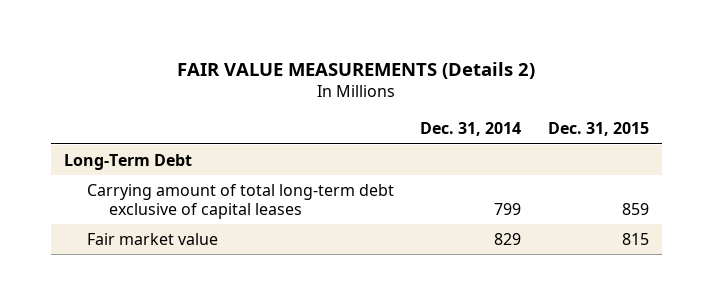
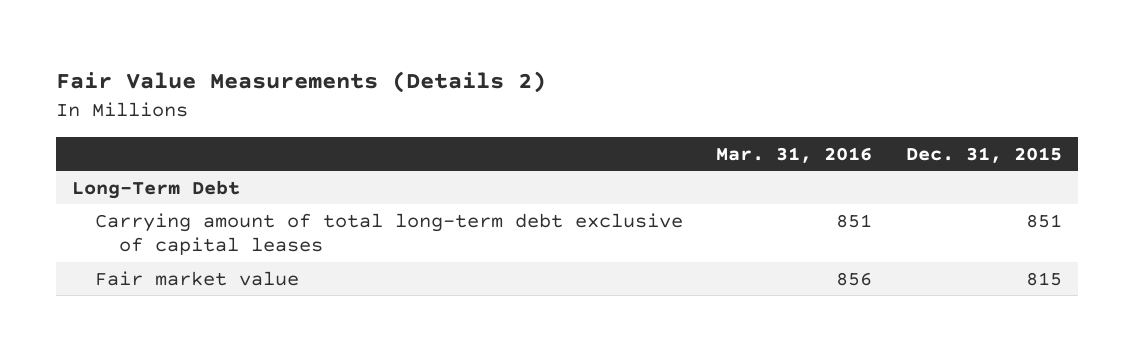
[177,61,536,79] FAIR VALUE MEASUREMENTS (Details 2) -> [55,70,546,93] Fair Value Measurements (Details 2)
[420,122,522,137] Dec. 31, 2014 -> none
none -> [716,146,873,163] Mar. 31, 2016
[621,202,649,215] 859 -> [1025,213,1062,228] 851

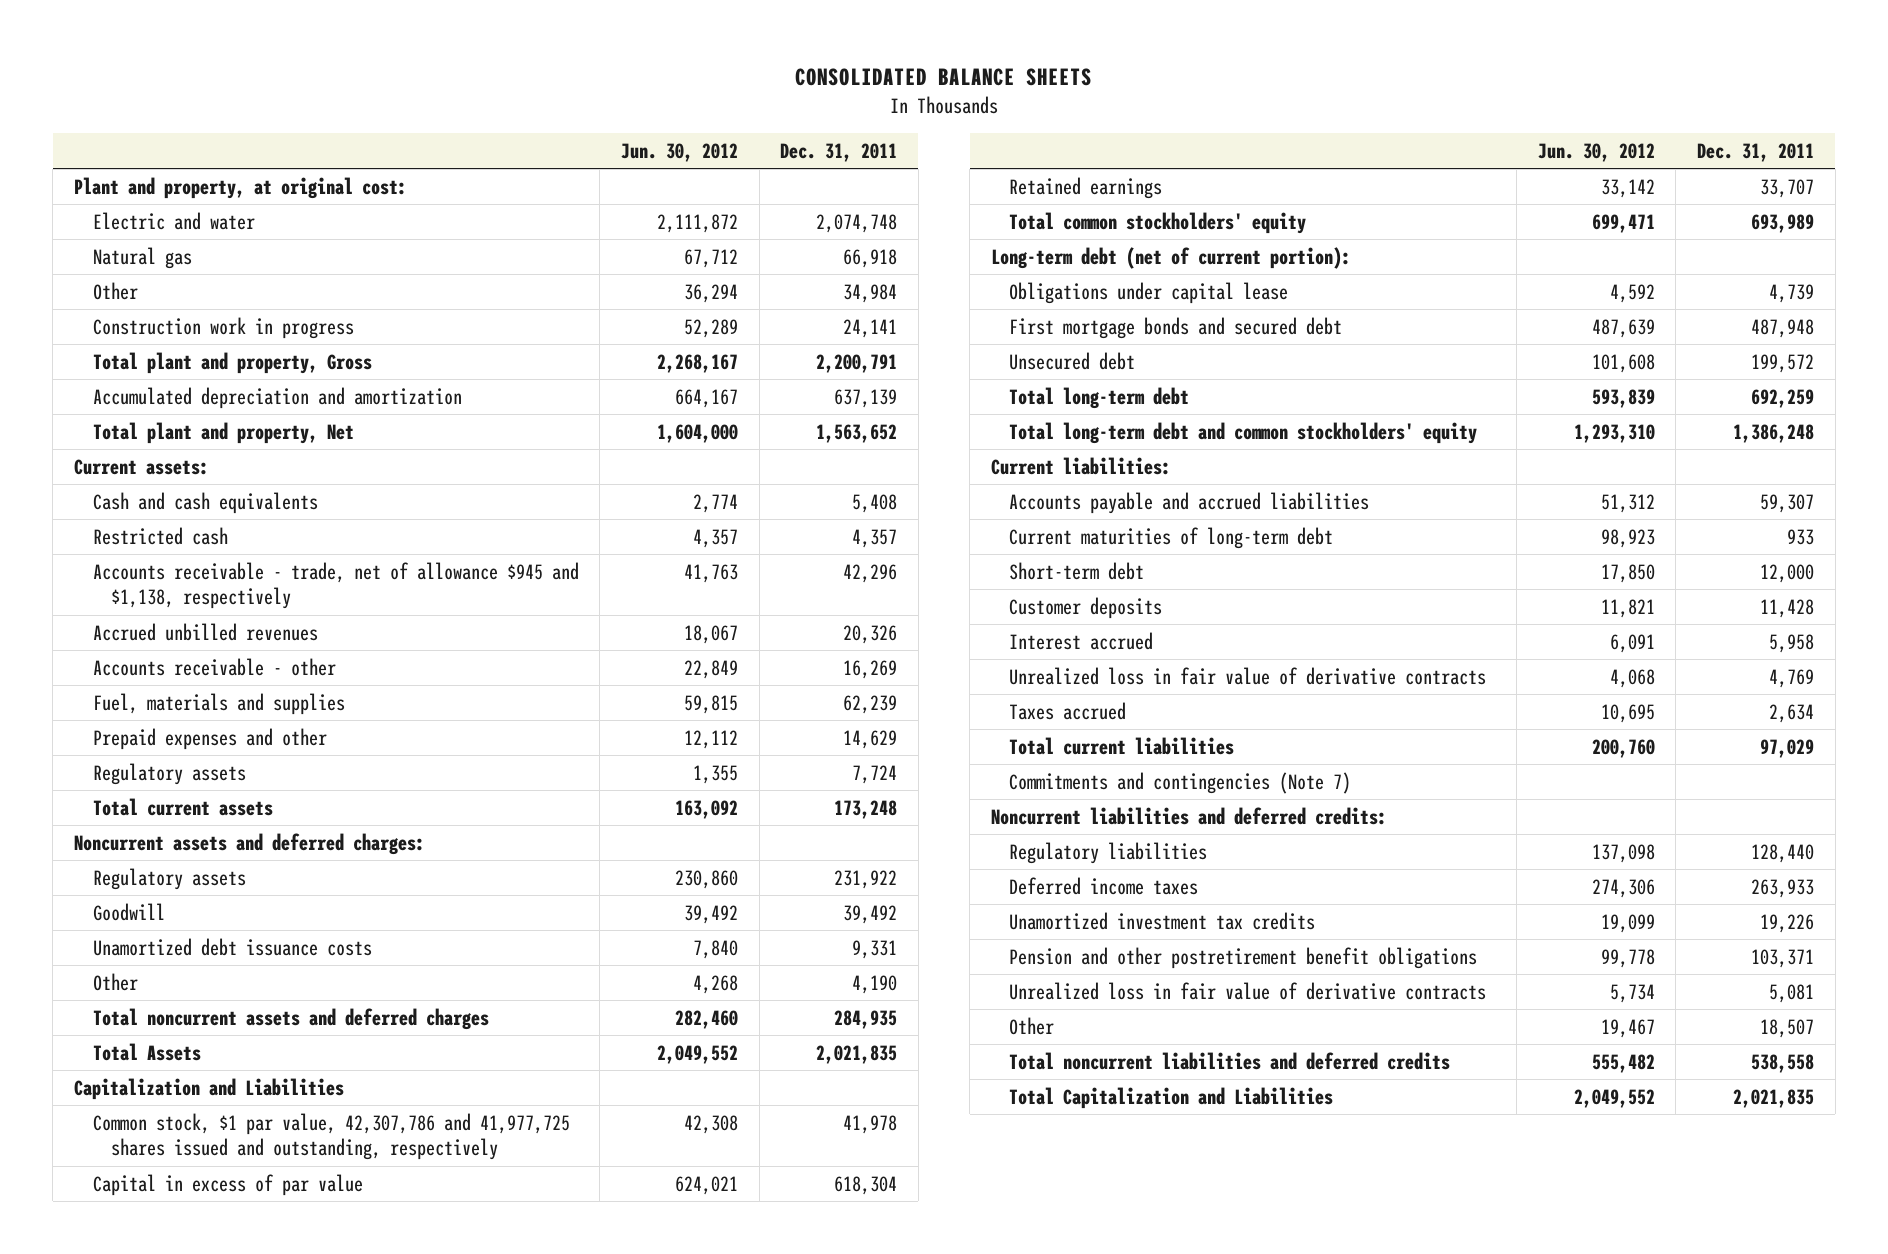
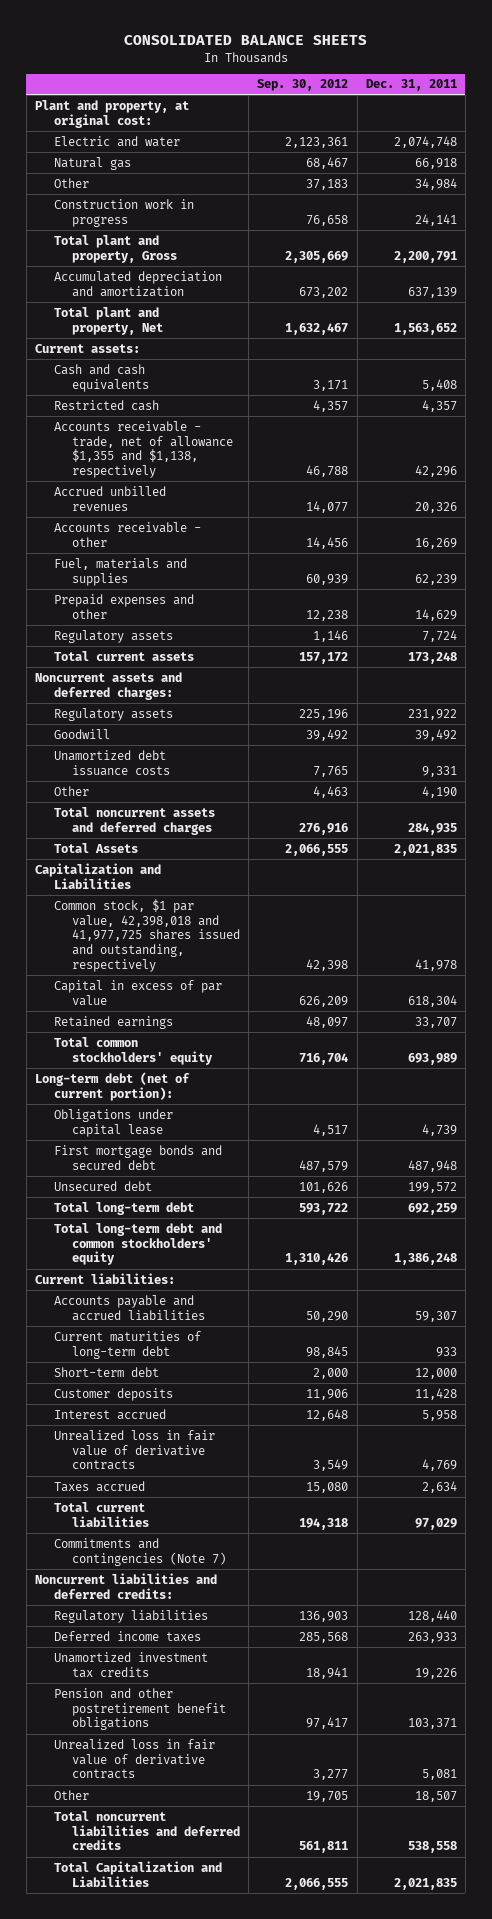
[620,143,738,163] Jun. 30, 2012 -> none
none -> [257,79,349,92] Sep. 30, 2012
[92,561,579,610] Accounts receivable - trade, net of allowance $945 and $1,138, respectively -> [53,420,234,479] Accounts receivable - trade, net of allowance $1,355 and $1,138, respectively
[92,1112,570,1161] Common stock, $1 par value, 42,307,786 and 41,977,725 shares issued and outstanding, respectively -> [53,898,241,973] Common stock, $1 par value, 42,398,018 and 41,977,725 shares issued and outstanding, respectively

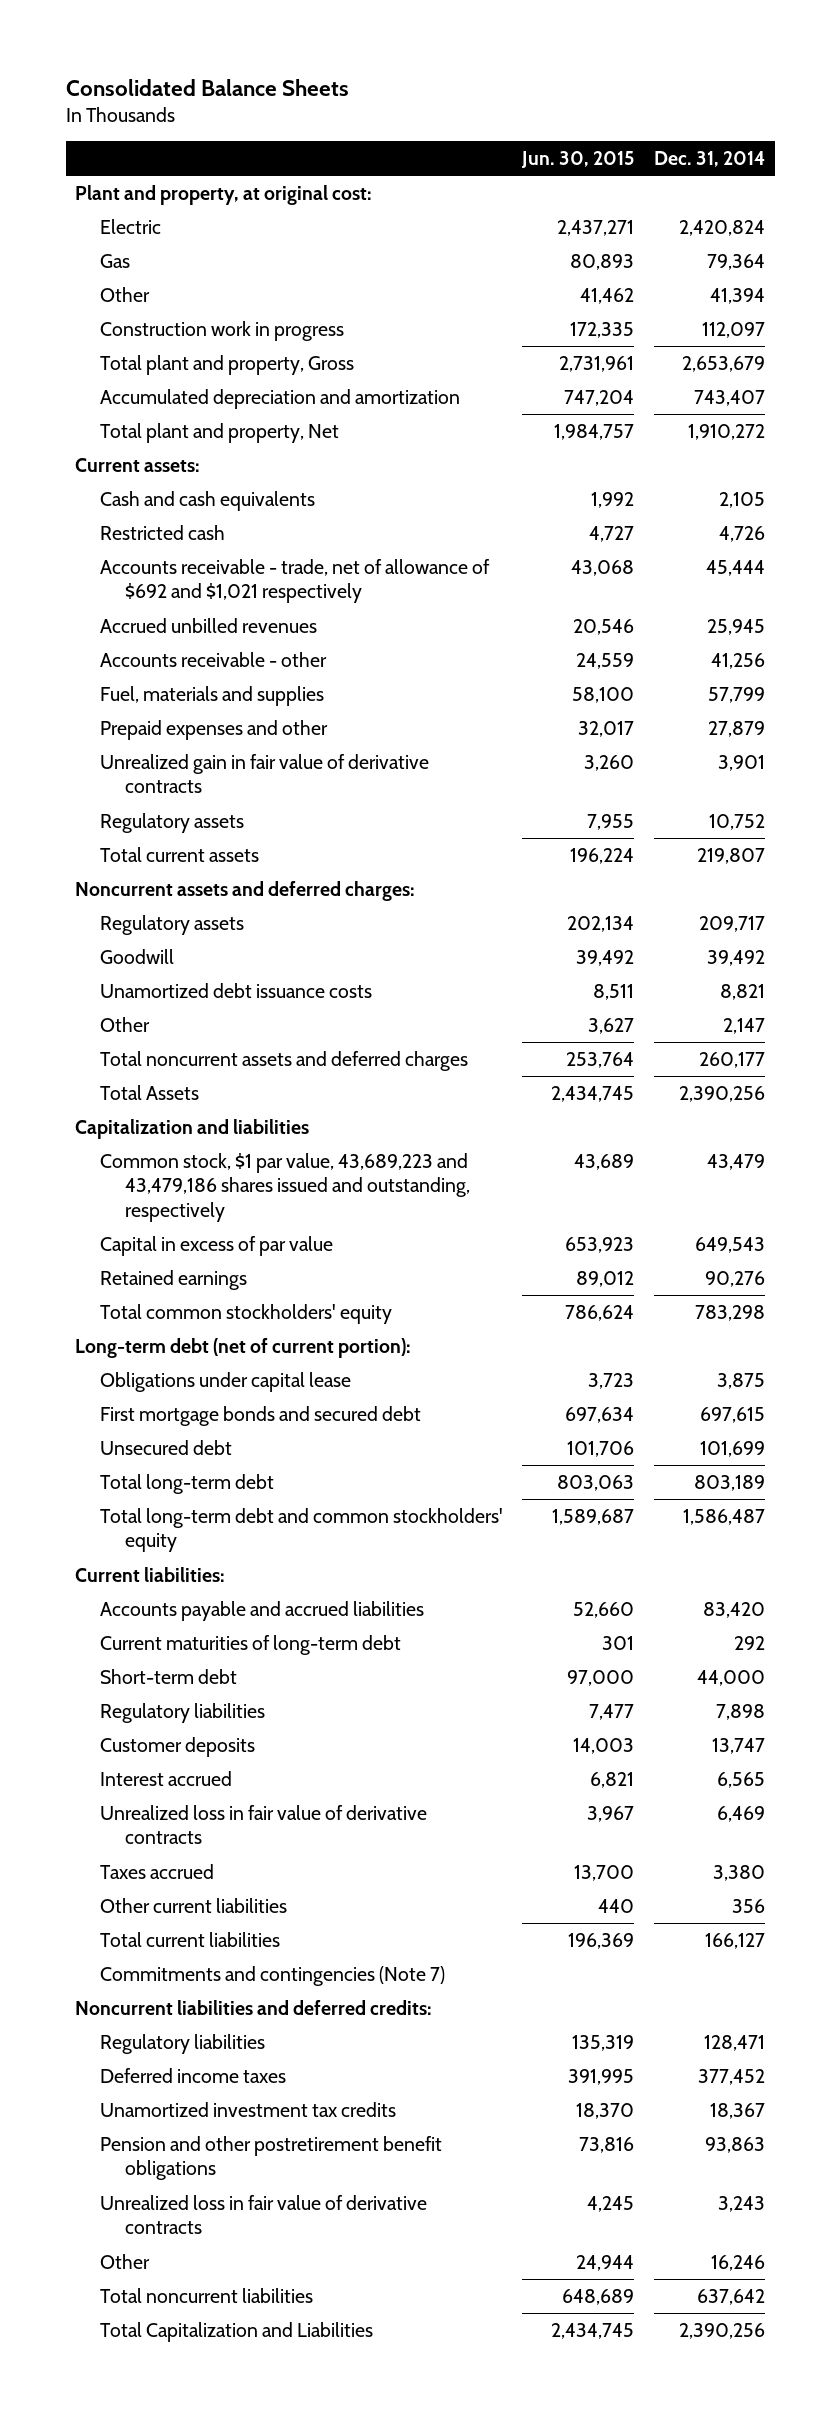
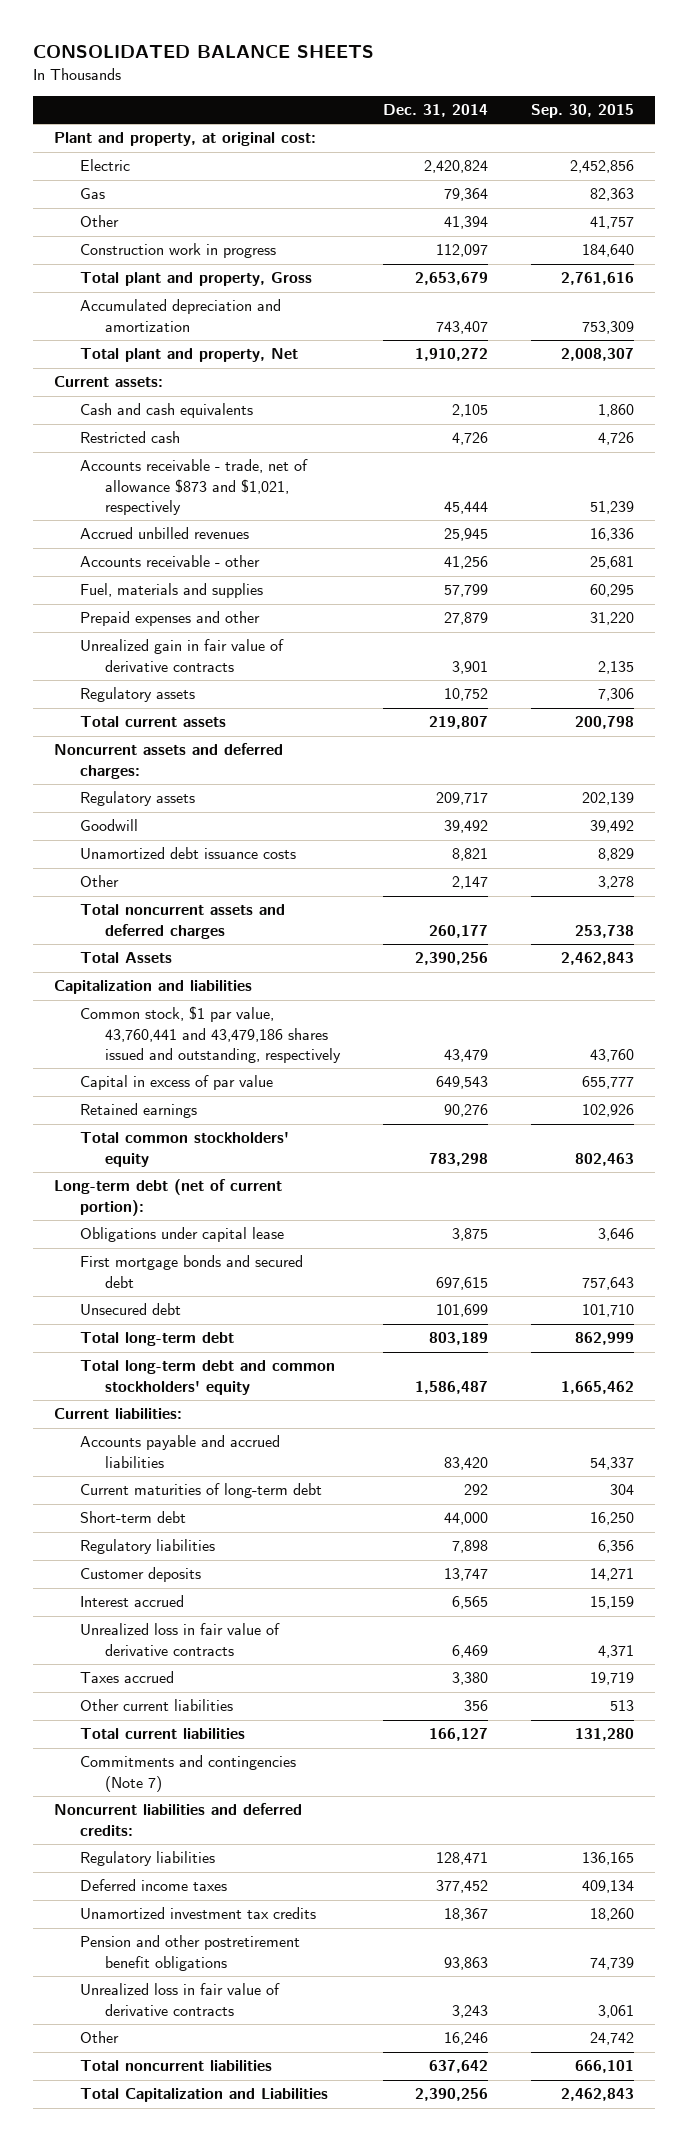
[65,78,349,96] Consolidated Balance Sheets -> [32,44,374,58] CONSOLIDATED BALANCE SHEETS
[521,150,635,168] Jun. 30, 2015 -> none
none -> [530,104,634,119] Sep. 30, 2015
[99,558,490,604] Accounts receivable - trade, net of allowance of $692 and $1,021 respectively -> [79,459,308,516] Accounts receivable - trade, net of allowance $873 and $1,021, respectively
[99,1152,470,1223] Common stock, $1 par value, 43,689,223 and 43,479,186 shares issued and outstanding, respectively -> [79,1006,342,1064] Common stock, $1 par value, 43,760,441 and 43,479,186 shares issued and outstanding, respectively

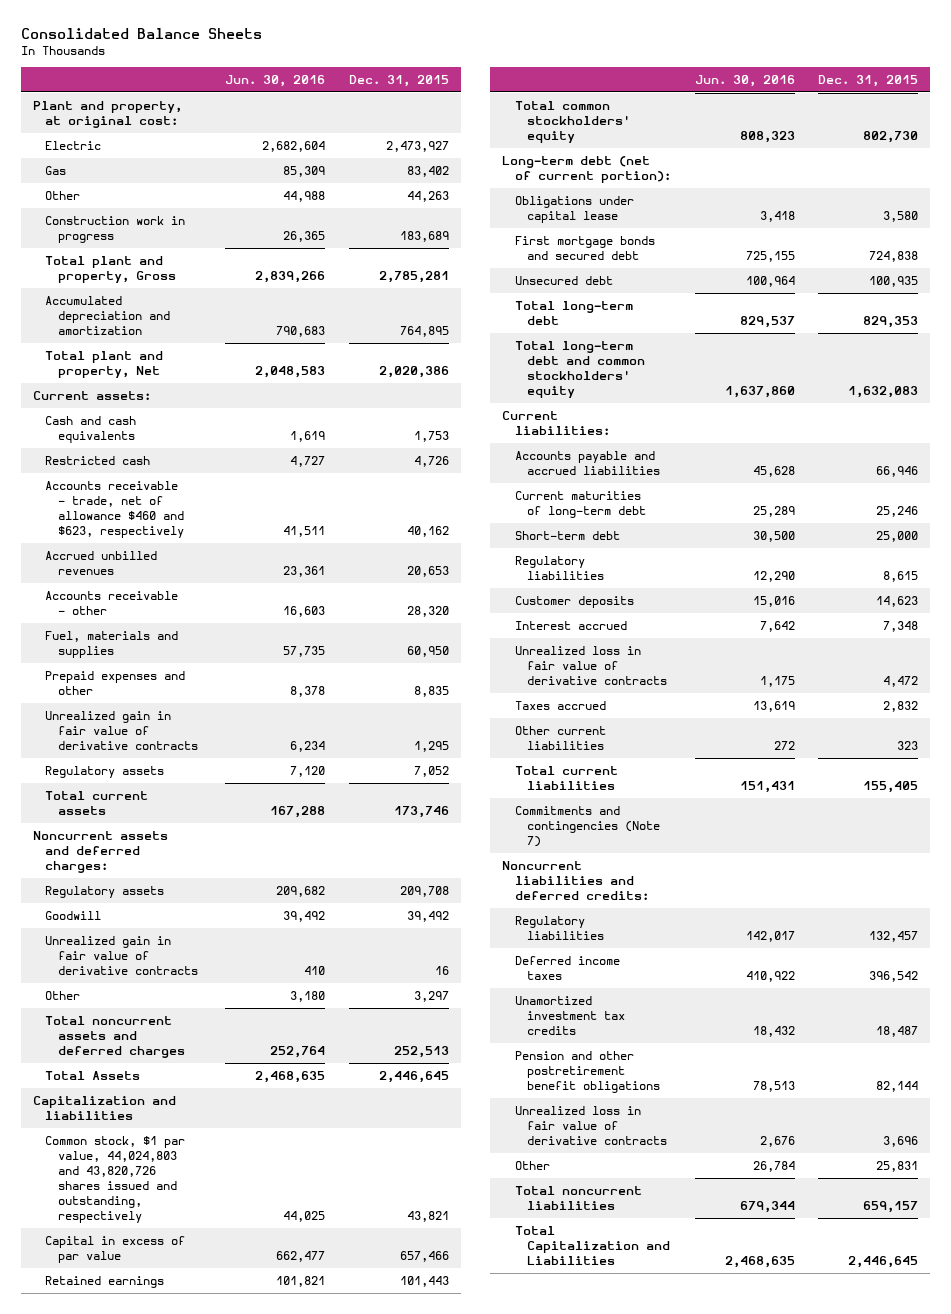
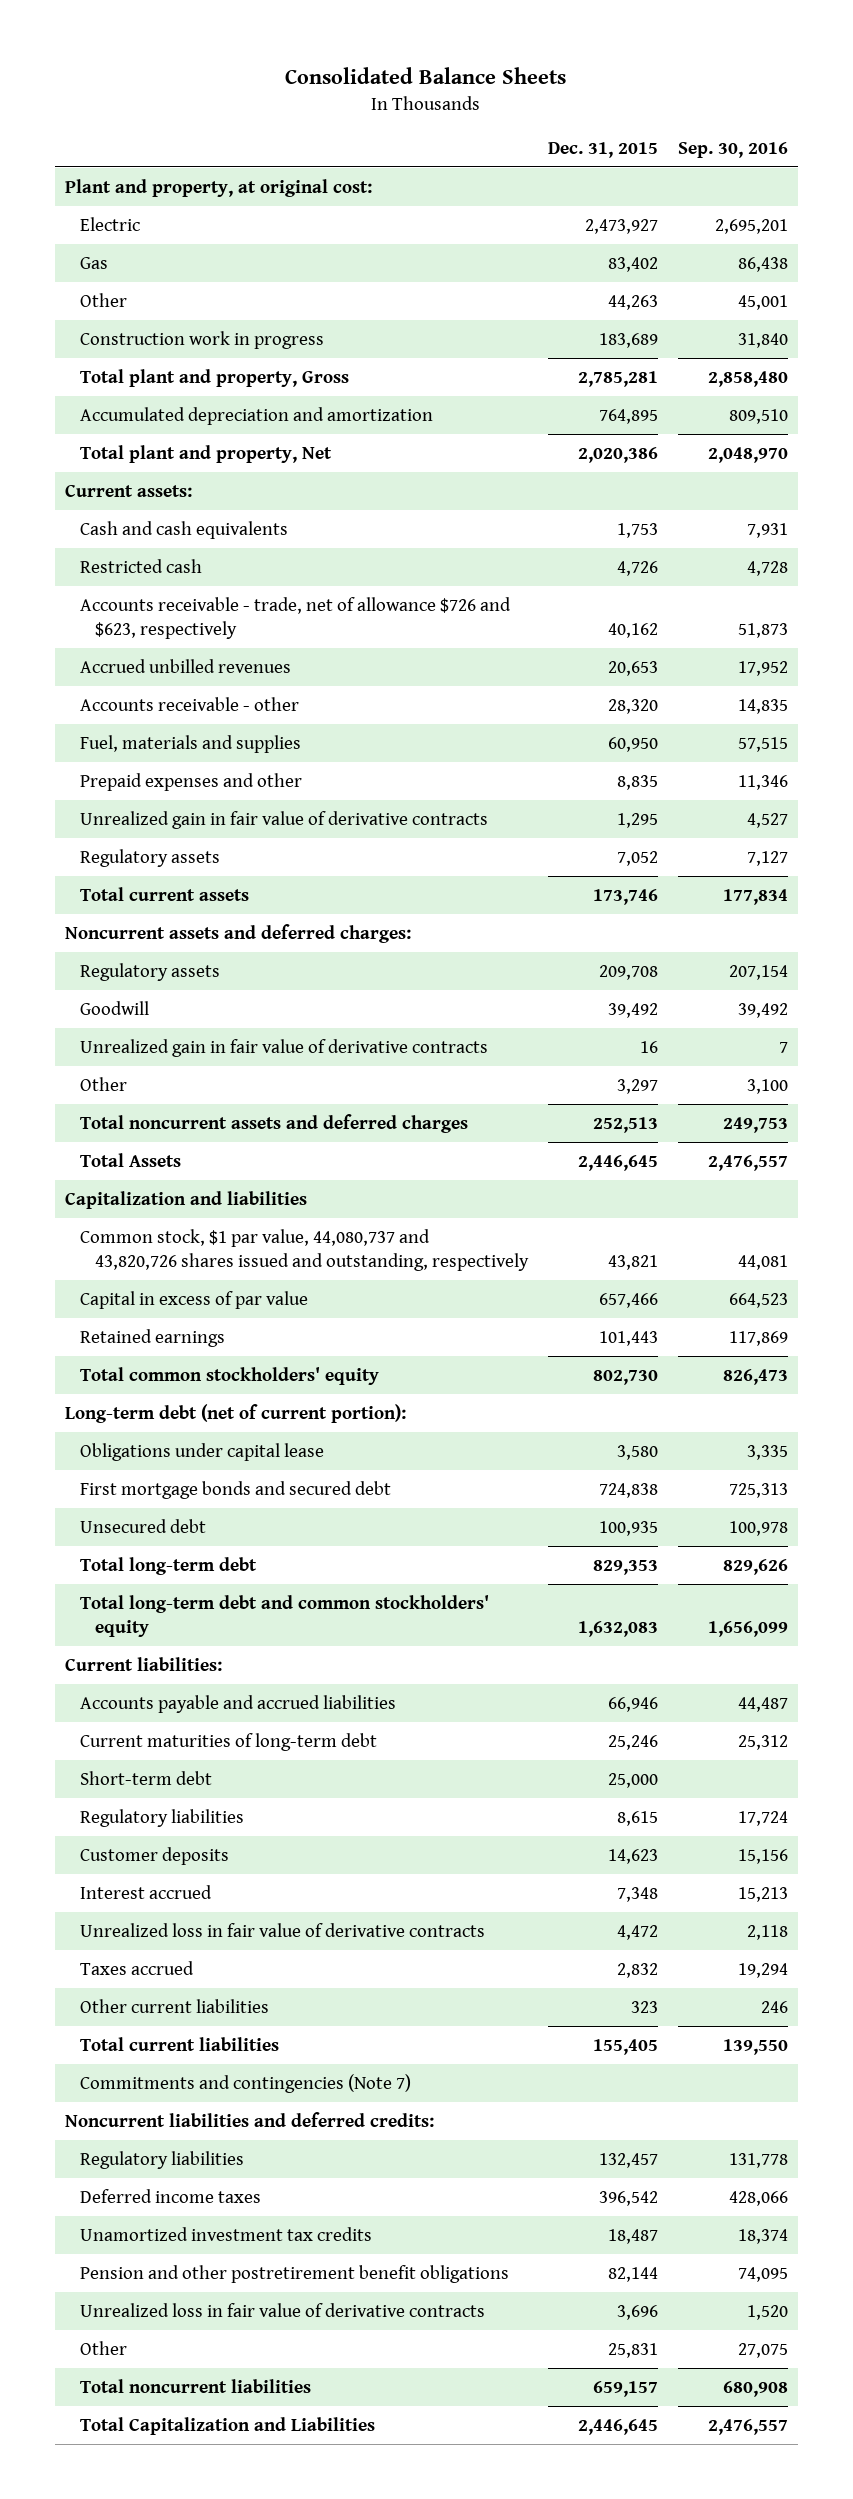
[224,75,325,88] Jun. 30, 2016 -> none
none -> [677,141,788,158] Sep. 30, 2016
[45,480,184,538] Accounts receivable - trade, net of allowance $460 and $623, respectively -> [79,596,511,639] Accounts receivable - trade, net of allowance $726 and $623, respectively
[45,1135,186,1223] Common stock, $1 par value, 44,024,803 and 43,820,726 shares issued and outstanding, respectively -> [79,1228,529,1271] Common stock, $1 par value, 44,080,737 and 43,820,726 shares issued and outstanding, respectively

